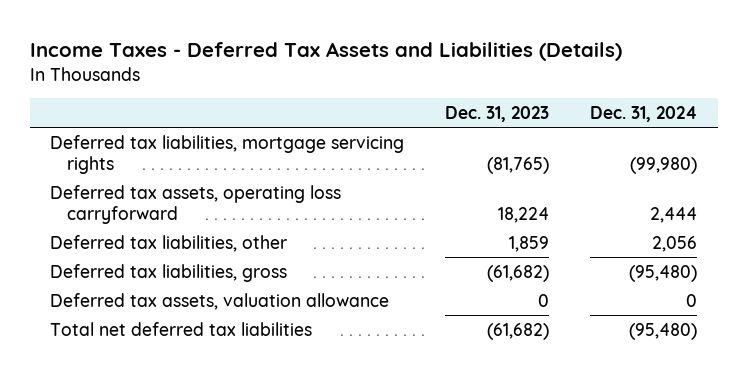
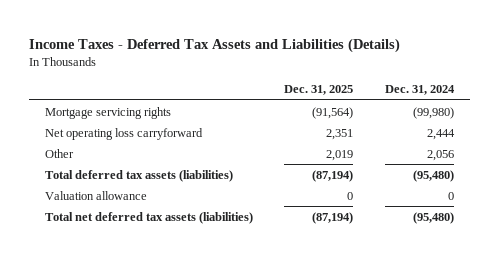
[445,106,550,123] Dec. 31, 2023 -> none
none -> [284,85,354,96] Dec. 31, 2025
[50,134,405,174] Deferred tax liabilities, mortgage servicing rights -> [44,106,171,119] Mortgage servicing rights
[50,184,342,224] Deferred tax assets, operating loss carryforward -> [44,127,203,140] Net operating loss carryforward
[50,234,288,252] Deferred tax liabilities, other -> [44,148,74,158] Other
[50,263,288,282] Deferred tax liabilities, gross -> [44,169,233,182] Total deferred tax assets (liabilities)
[50,292,390,310] Deferred tax assets, valuation allowance -> [44,190,147,200] Valuation allowance
[50,321,313,336] Total net deferred tax liabilities -> [44,211,253,224] Total net deferred tax assets (liabilities)

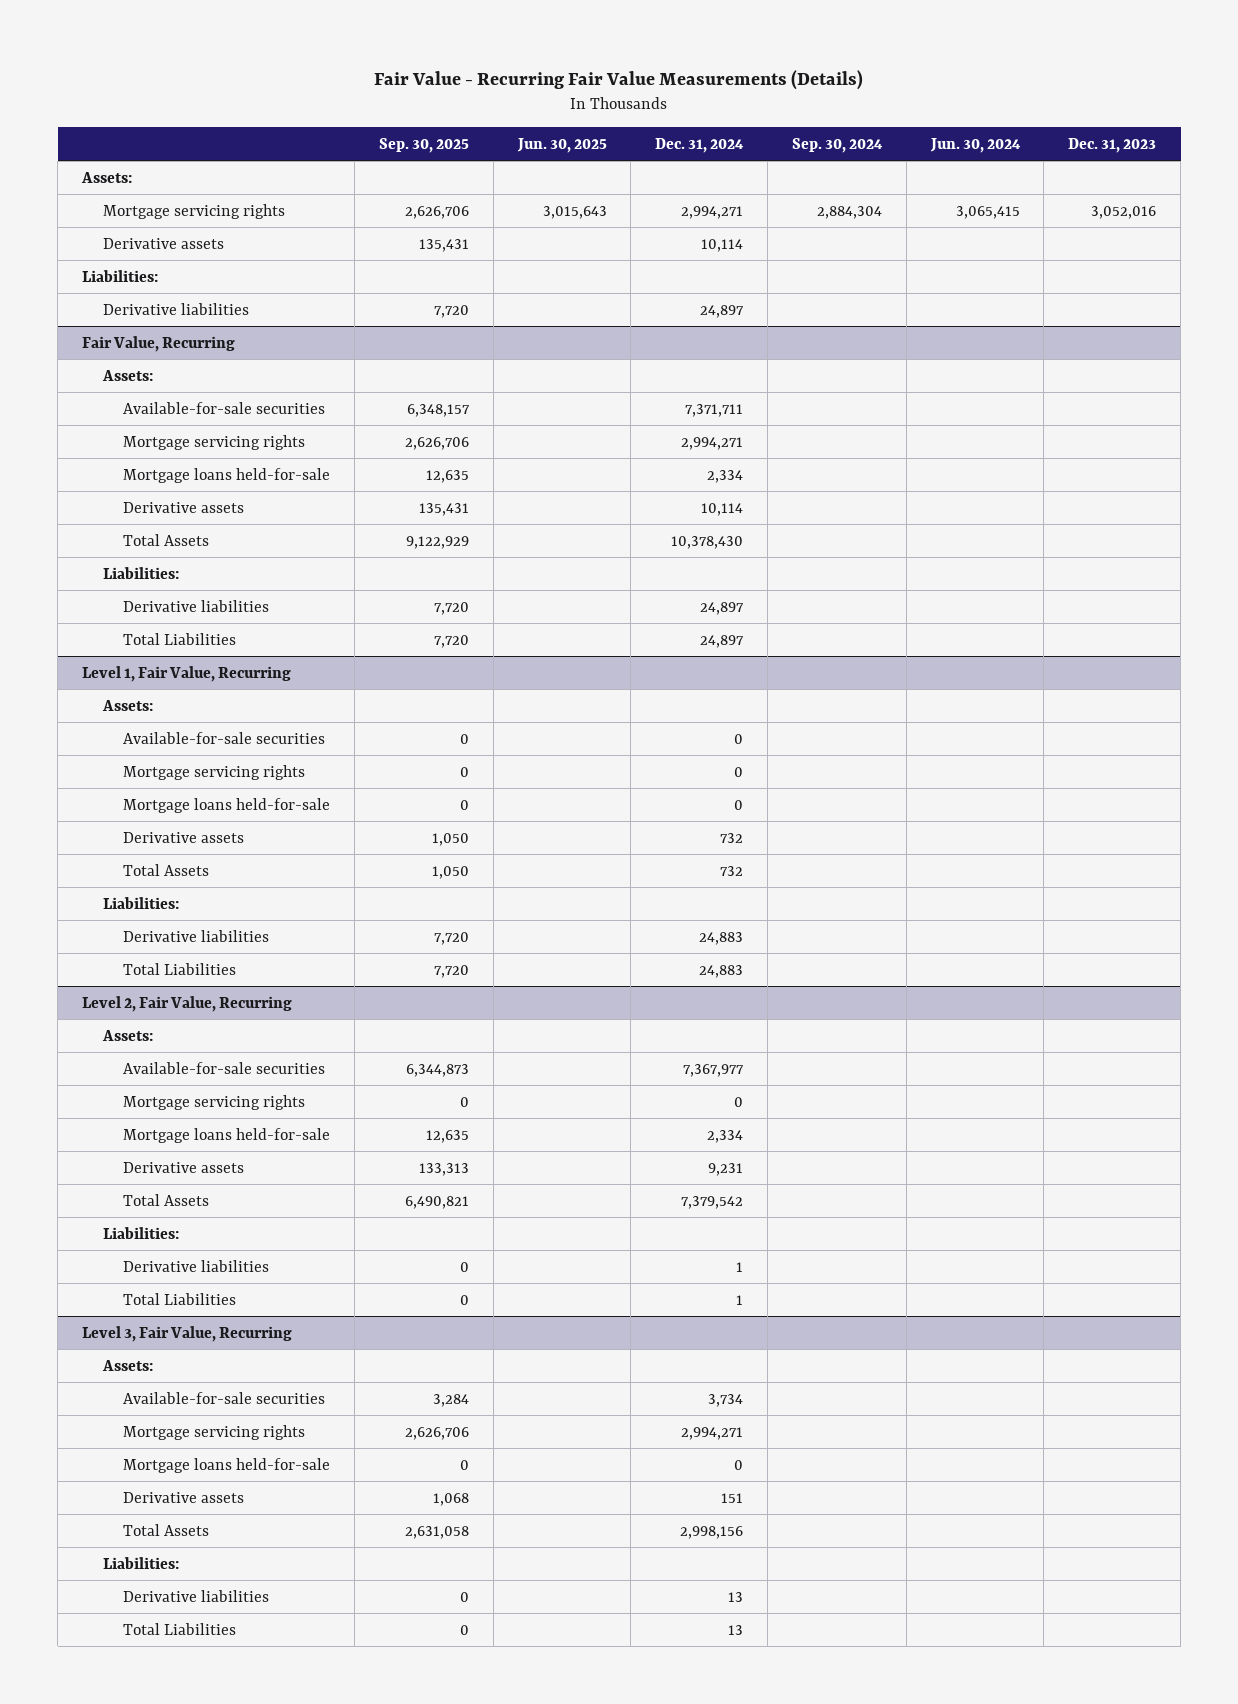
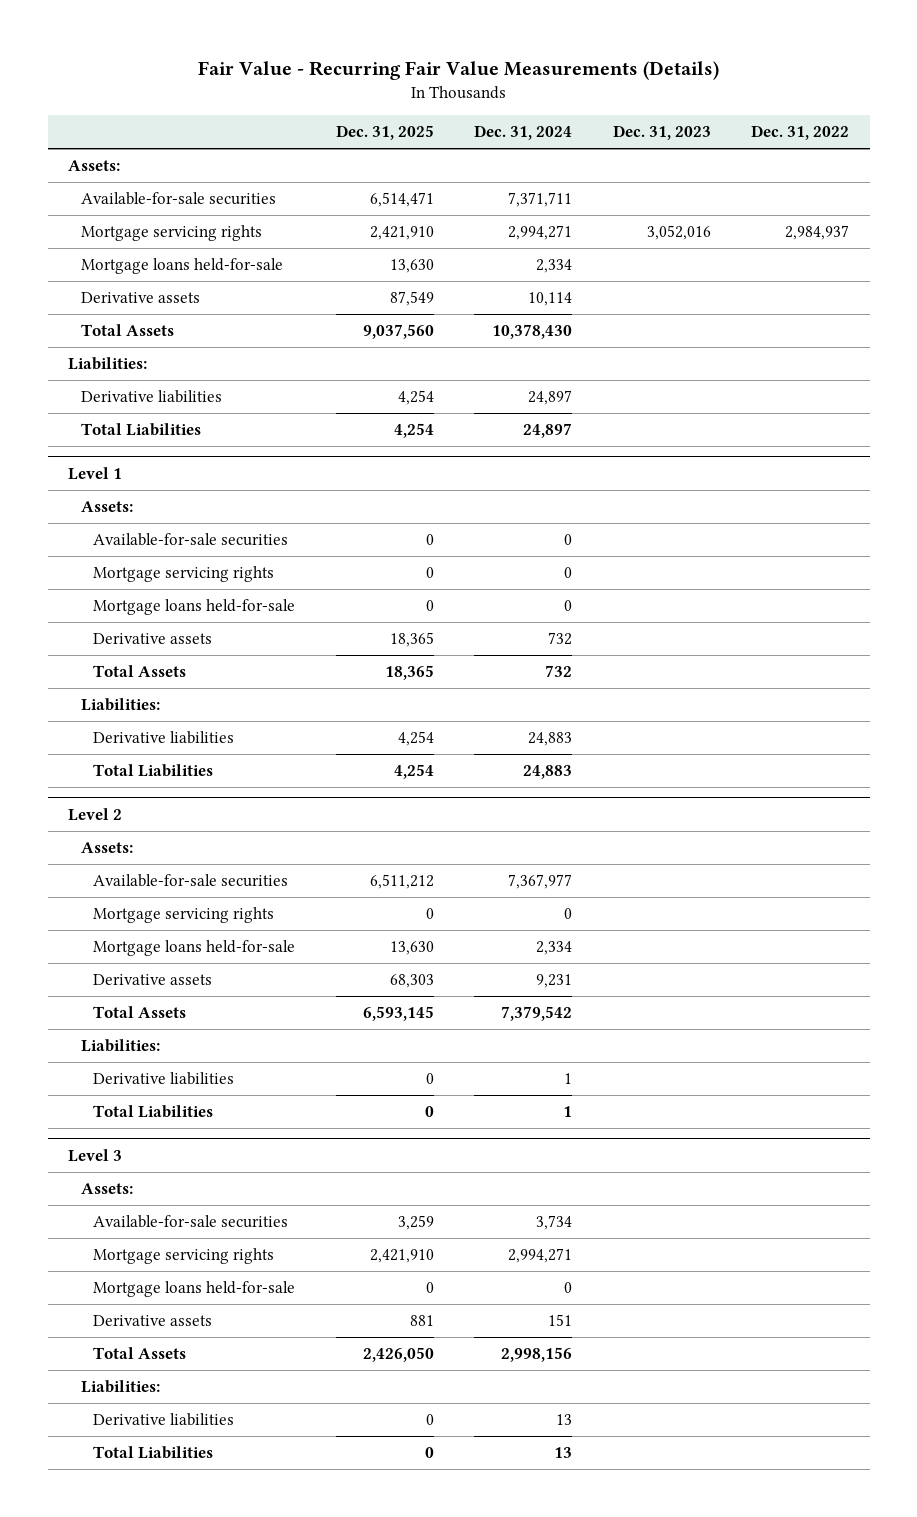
[378,137,469,153] Sep. 30, 2025 -> none
[516,137,607,153] Jun. 30, 2025 -> none
[791,137,883,153] Sep. 30, 2024 -> none
[929,137,1021,153] Jun. 30, 2024 -> none
none -> [335,125,434,141] Dec. 31, 2025
none -> [751,125,850,141] Dec. 31, 2022
[102,237,224,249] Derivative assets -> none
[82,269,159,282] Liabilities: -> none
[102,302,249,315] Derivative liabilities -> none
[82,335,236,352] Fair Value, Recurring -> none
[101,369,153,381] Assets: -> none
[123,434,306,450] Mortgage servicing rights -> none
[102,203,285,219] Mortgage servicing rights -> [80,225,262,242] Mortgage servicing rights
[82,665,292,682] Level 1, Fair Value, Recurring -> none
none -> [68,466,123,480] Level 1
[82,995,293,1012] Level 2, Fair Value, Recurring -> none
none -> [68,807,123,821] Level 2
[82,1325,293,1342] Level 3, Fair Value, Recurring -> none
none -> [68,1148,123,1162] Level 3

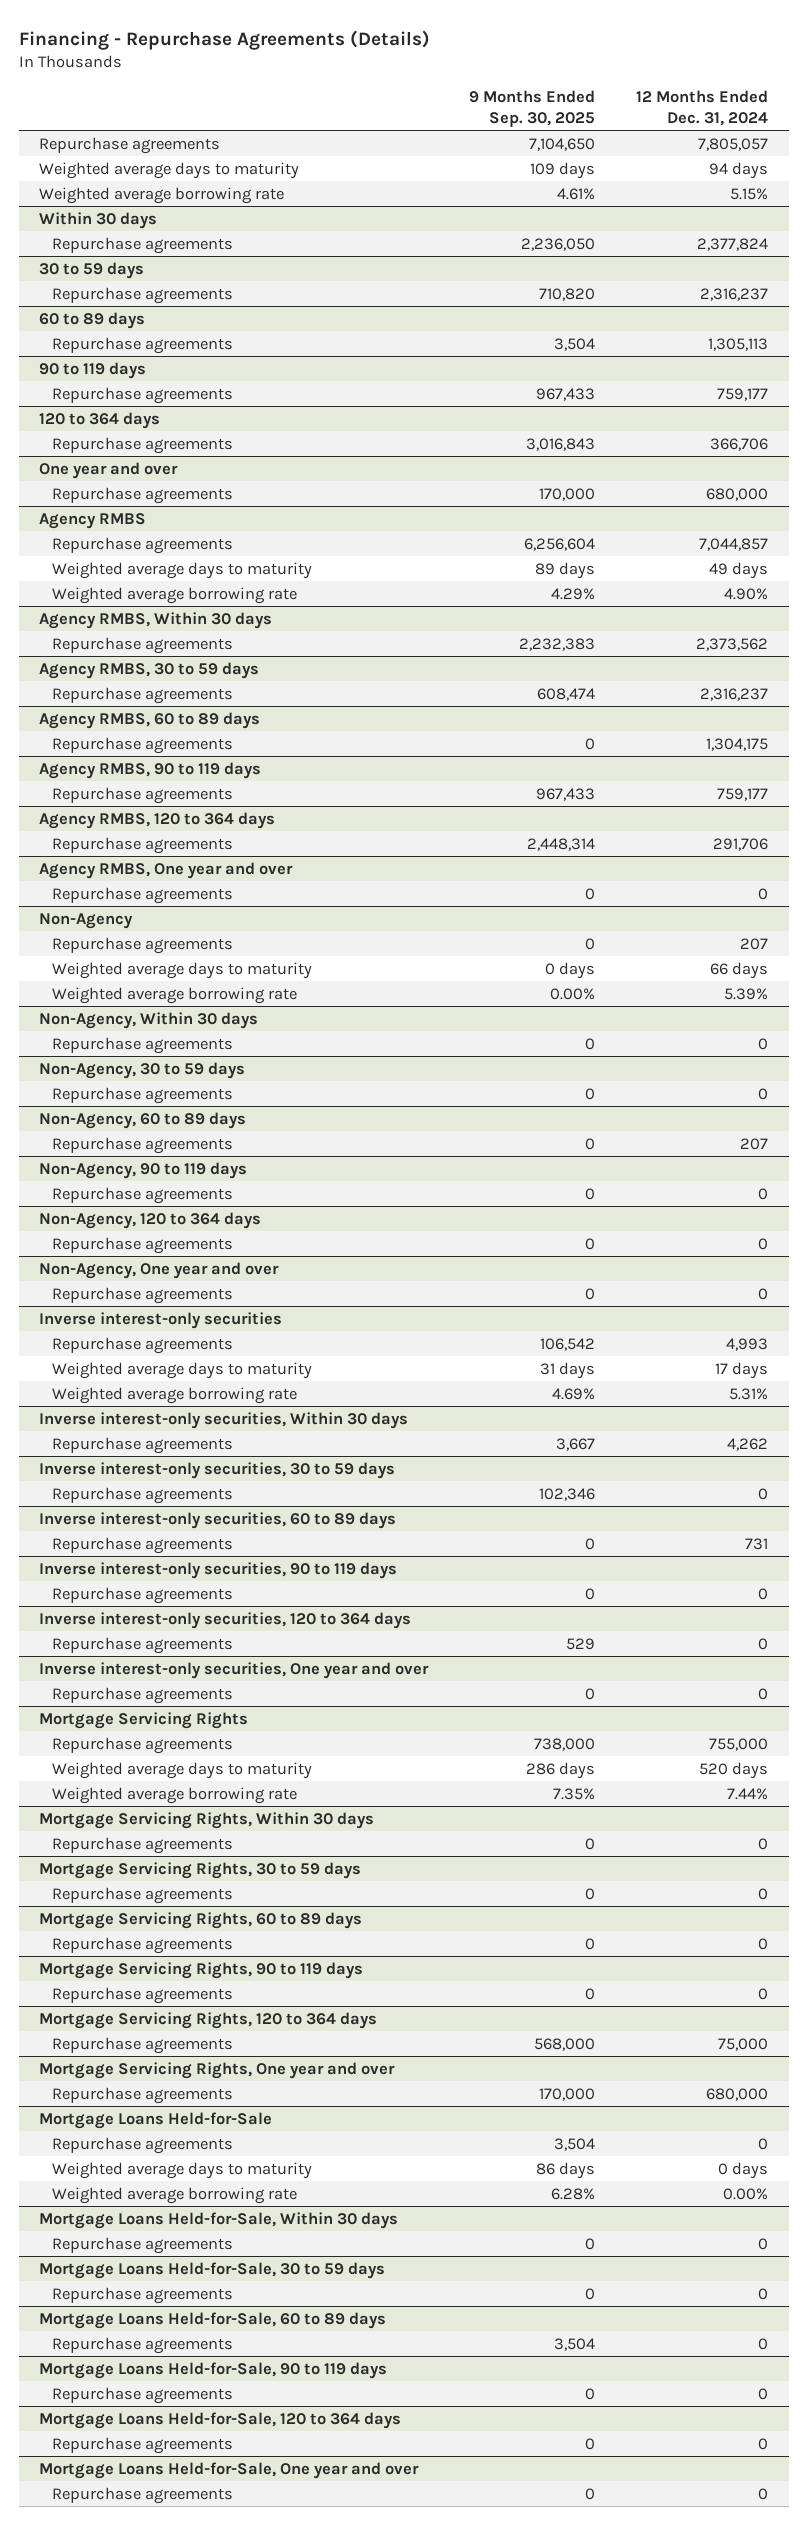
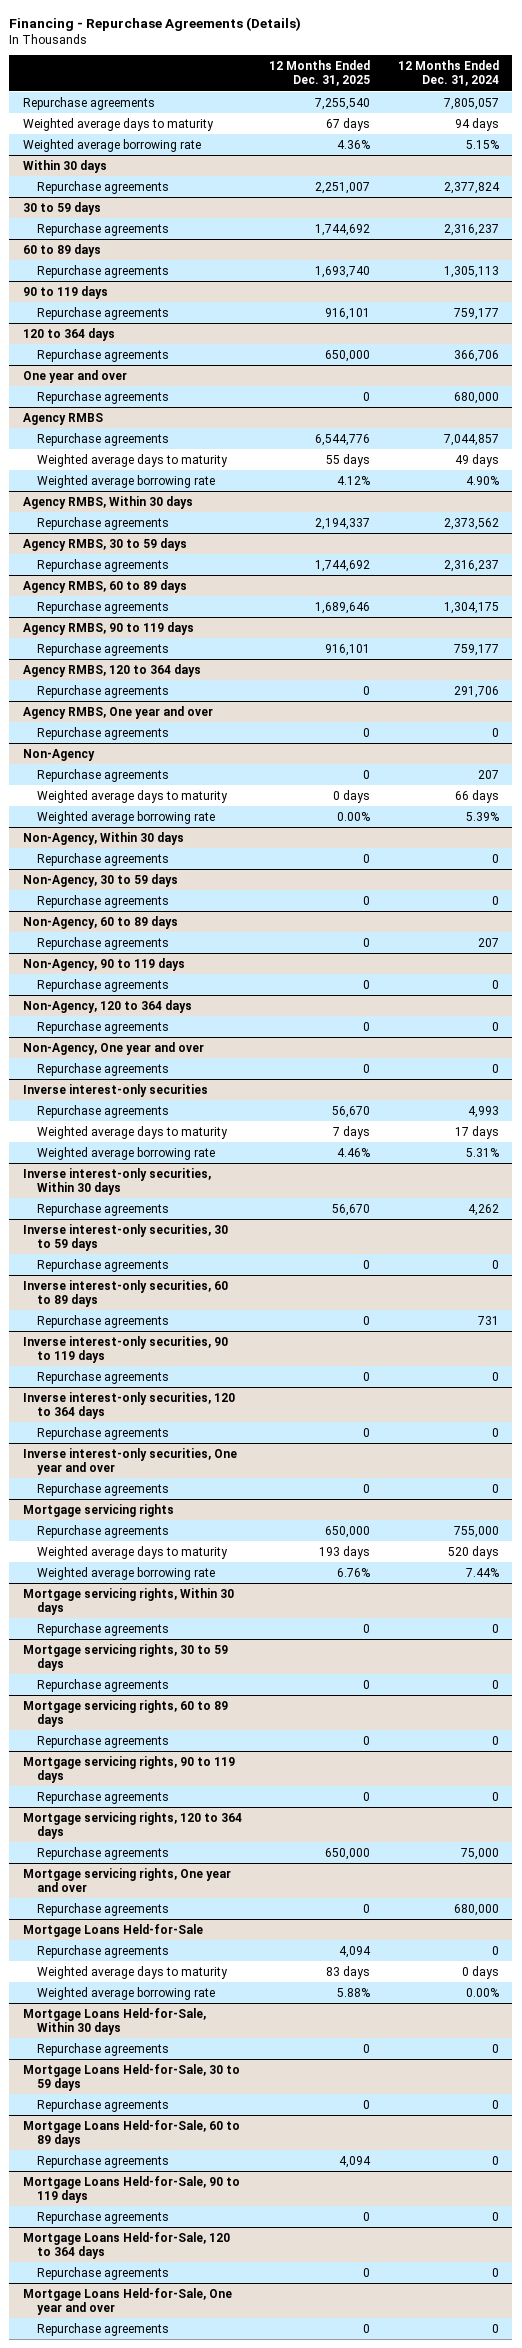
[469,89,596,127] 9 Months Ended Sep. 30, 2025 -> none
none -> [269,60,371,87] 12 Months Ended Dec. 31, 2025
[39,1711,249,1729] Mortgage Servicing Rights -> [23,1503,175,1517] Mortgage servicing rights
[39,1811,375,1829] Mortgage Servicing Rights, Within 30 days -> [23,1587,235,1615] Mortgage servicing rights, Within 30 days
[39,1861,362,1879] Mortgage Servicing Rights, 30 to 59 days -> [23,1643,229,1671] Mortgage servicing rights, 30 to 59 days
[39,1911,363,1929] Mortgage Servicing Rights, 60 to 89 days -> [23,1699,229,1727] Mortgage servicing rights, 60 to 89 days
[39,1961,364,1979] Mortgage Servicing Rights, 90 to 119 days -> [23,1755,236,1783] Mortgage servicing rights, 90 to 119 days
[39,2011,378,2029] Mortgage Servicing Rights, 120 to 364 days -> [23,1811,243,1839] Mortgage servicing rights, 120 to 364 days
[39,2061,396,2079] Mortgage Servicing Rights, One year and over -> [23,1867,232,1892] Mortgage servicing rights, One year and over

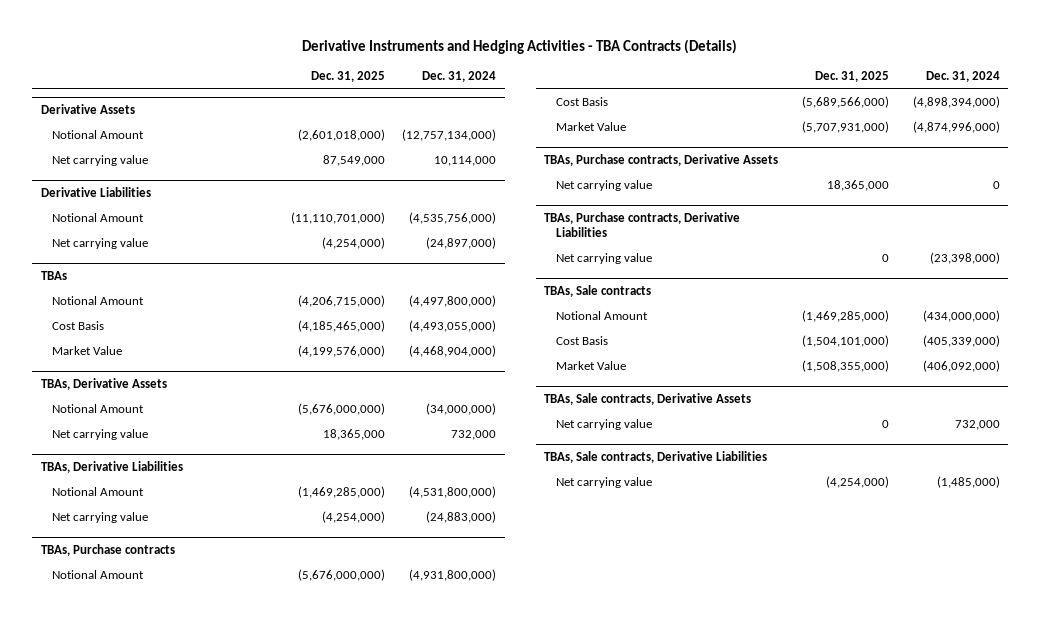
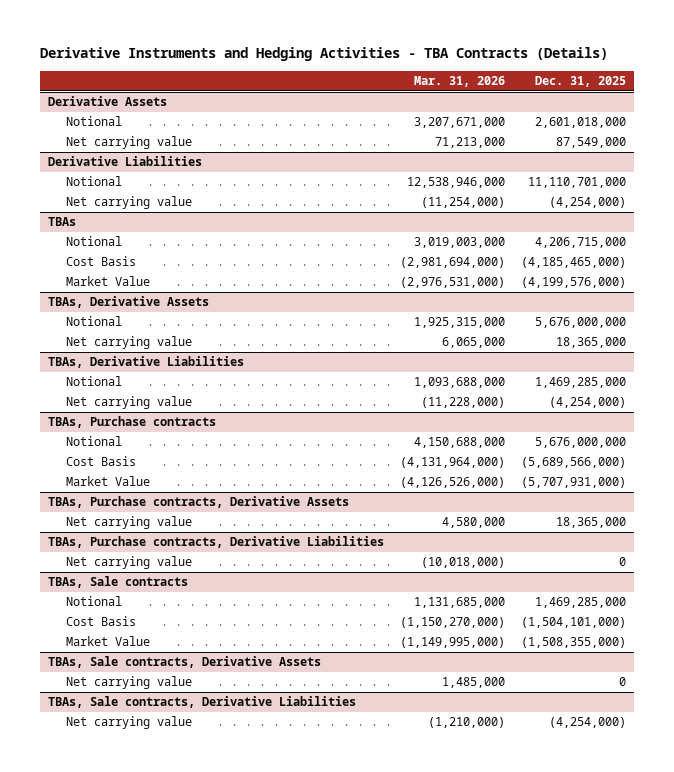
[422,71,497,83] Dec. 31, 2024 -> none
none -> [414,75,506,87] Mar. 31, 2026
[52,130,145,140] Notional Amount -> [66,116,123,127] Notional
[298,129,386,142] (2,601,018,000) -> [535,117,627,129] 2,601,018,000
[52,213,145,223] Notional Amount -> [66,176,123,187] Notional
[291,212,386,225] (11,110,701,000) -> [528,177,627,189] 11,110,701,000
[52,296,145,306] Notional Amount -> [66,236,123,247] Notional
[298,295,386,308] (4,206,715,000) -> [535,237,627,249] 4,206,715,000
[52,404,145,414] Notional Amount -> [66,316,123,327] Notional
[298,403,386,416] (5,676,000,000) -> [535,317,627,329] 5,676,000,000
[52,487,145,497] Notional Amount -> [66,376,123,387] Notional
[298,486,386,499] (1,469,285,000) -> [535,377,627,389] 1,469,285,000
[52,570,145,580] Notional Amount -> [66,436,123,447] Notional
[298,569,386,582] (5,676,000,000) -> [535,437,627,449] 5,676,000,000
[555,311,648,321] Notional Amount -> [66,596,123,607] Notional
[802,310,890,323] (1,469,285,000) -> [535,597,627,609] 1,469,285,000

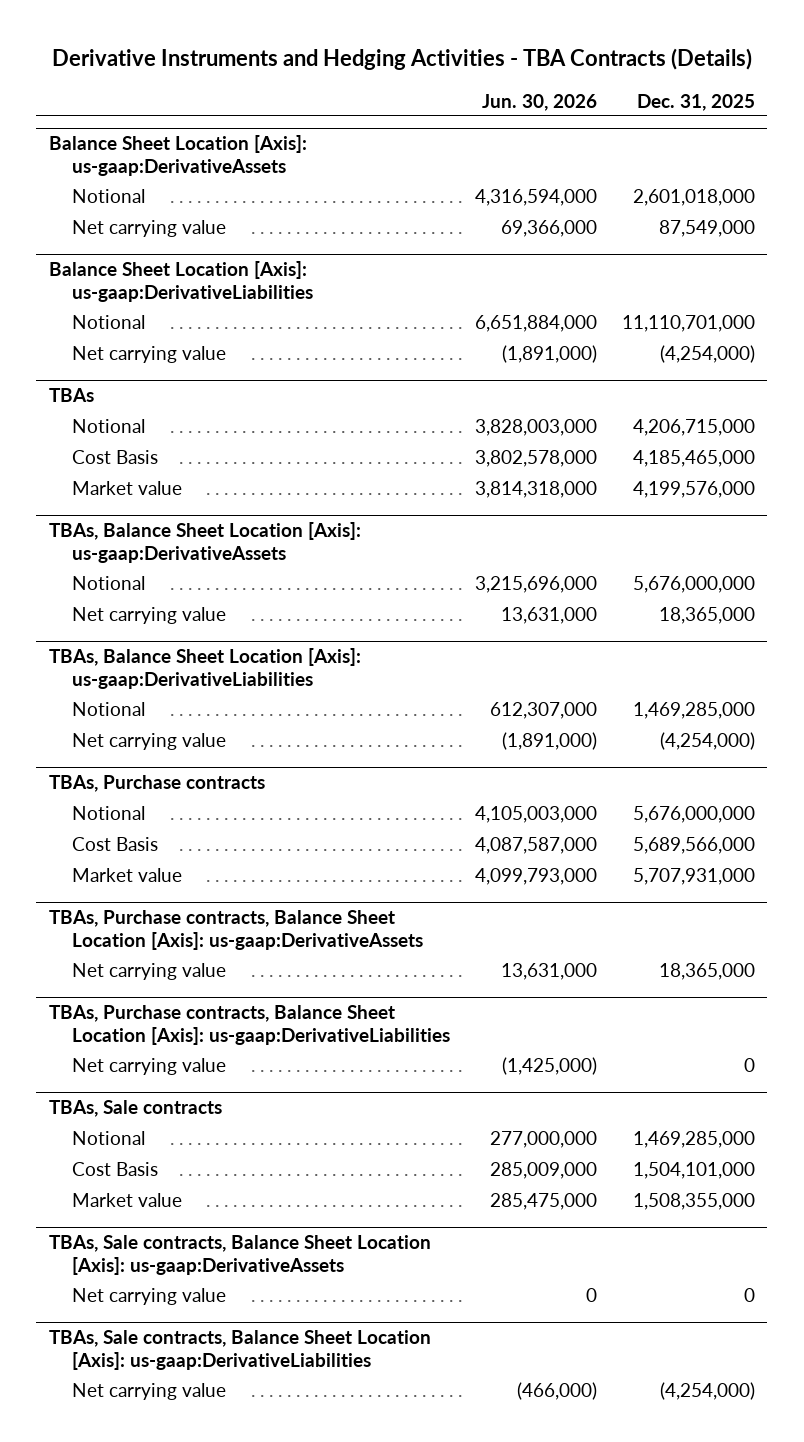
[414,75,506,87] Mar. 31, 2026 -> none
none -> [481,93,597,111] Jun. 30, 2026
[47,96,167,107] Derivative Assets -> none
none -> [48,135,307,176] Balance Sheet Location [Axis]: us-gaap:DerivativeAssets
[47,156,202,167] Derivative Liabilities -> none
none -> [48,261,313,302] Balance Sheet Location [Axis]: us-gaap:DerivativeLiabilities
[47,296,209,309] TBAs, Derivative Assets -> none
[521,257,627,269] (4,185,465,000) -> [632,450,755,468] 4,185,465,000
[66,276,151,287] Market Value -> [71,481,182,496] Market value
[521,277,627,289] (4,199,576,000) -> [632,481,755,499] 4,199,576,000
none -> [48,522,361,563] TBAs, Balance Sheet Location [Axis]: us-gaap:DerivativeAssets
[47,356,244,369] TBAs, Derivative Liabilities -> none
none -> [48,648,361,689] TBAs, Balance Sheet Location [Axis]: us-gaap:DerivativeLiabilities
[47,496,349,509] TBAs, Purchase contracts, Derivative Assets -> none
[521,457,627,469] (5,689,566,000) -> [632,837,755,855] 5,689,566,000
[66,476,151,487] Market Value -> [71,868,182,883] Market value
[521,477,627,489] (5,707,931,000) -> [632,868,755,886] 5,707,931,000
none -> [48,910,423,950] TBAs, Purchase contracts, Balance Sheet Location [Axis]: us-gaap:DerivativeAssets
[47,536,384,549] TBAs, Purchase contracts, Derivative Liabilities -> none
none -> [48,1005,450,1045] TBAs, Purchase contracts, Balance Sheet Location [Axis]: us-gaap:DerivativeLiabilities
[47,656,321,669] TBAs, Sale contracts, Derivative Assets -> none
[521,617,627,629] (1,504,101,000) -> [632,1162,755,1180] 1,504,101,000
[66,636,151,647] Market Value -> [71,1193,182,1208] Market value
[521,637,627,649] (1,508,355,000) -> [632,1193,755,1211] 1,508,355,000
none -> [48,1235,431,1275] TBAs, Sale contracts, Balance Sheet Location [Axis]: us-gaap:DerivativeAssets
[47,696,356,709] TBAs, Sale contracts, Derivative Liabilities -> none
none -> [48,1330,431,1370] TBAs, Sale contracts, Balance Sheet Location [Axis]: us-gaap:DerivativeLiabilities

